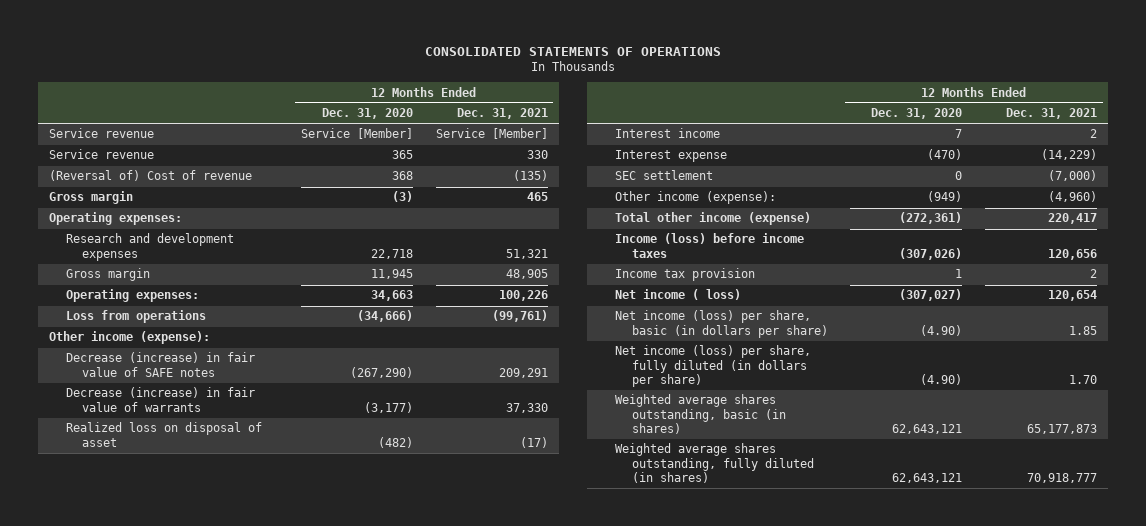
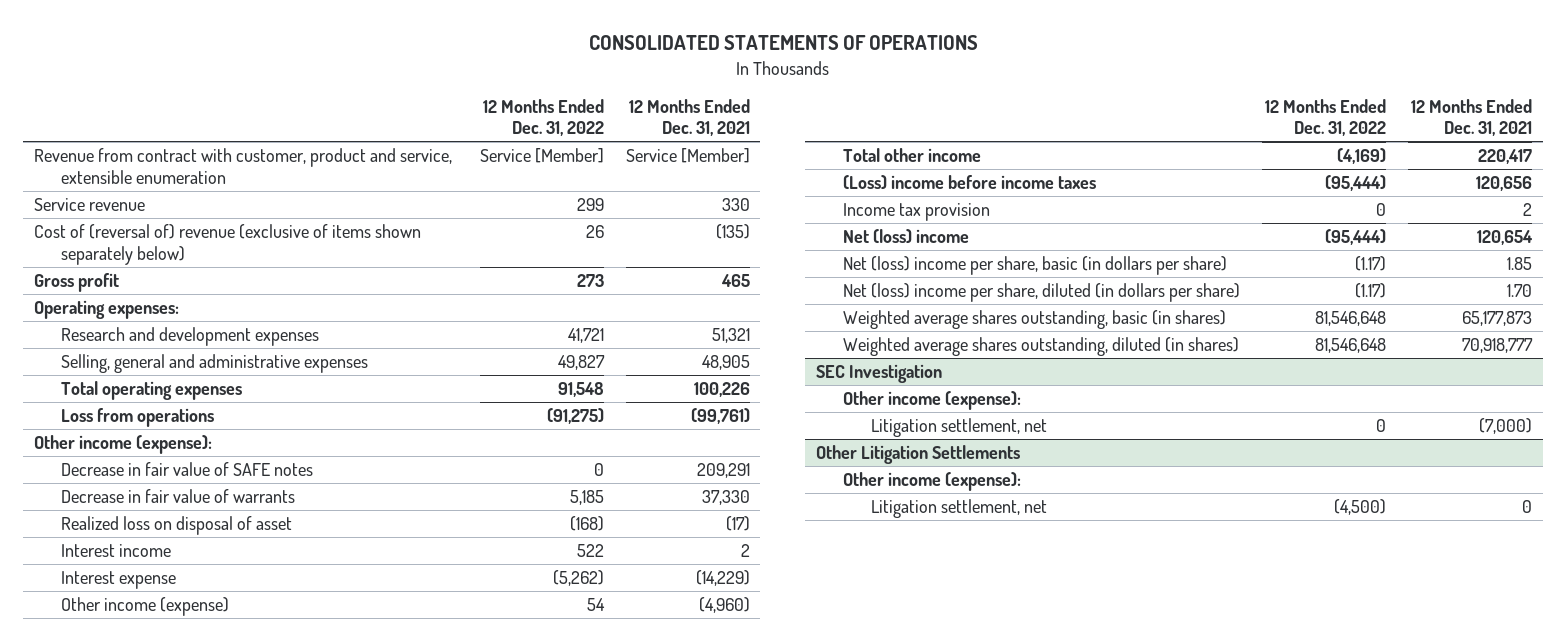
[321,108,413,120] Dec. 31, 2020 -> none
none -> [482,98,604,137] 12 Months Ended Dec. 31, 2022
[49,128,155,139] Service revenue -> [33,148,452,184] Revenue from contract with customer, product and service, extensible enumeration
[49,170,253,182] (Reversal of) Cost of revenue -> [33,224,421,265] Cost of (reversal of) revenue (exclusive of items shown separately below)
[49,191,134,205] Gross margin -> [33,273,119,293] Gross profit
[65,268,150,282] Gross margin -> [60,354,368,374] Selling, general and administrative expenses
[65,289,199,303] Operating expenses: -> [60,381,242,401] Total operating expenses
[65,352,255,377] Decrease (increase) in fair value of SAFE notes -> [60,462,313,477] Decrease in fair value of SAFE notes
[65,387,255,412] Decrease (increase) in fair value of warrants -> [60,489,295,504] Decrease in fair value of warrants
[615,170,714,181] SEC settlement -> none
[615,191,777,205] Other income (expense): -> [60,597,229,617] Other income (expense)
[615,212,812,226] Total other income (expense) -> [843,148,982,163] Total other income
[615,233,805,258] Income (loss) before income taxes -> [843,175,1097,191] (Loss) income before income taxes
[615,289,742,301] Net income ( loss) -> [843,229,970,245] Net (loss) income
[615,310,828,338] Net income (loss) per share, basic (in dollars per share) -> [843,256,1228,276] Net (loss) income per share, basic (in dollars per share)
[615,345,812,387] Net income (loss) per share, fully diluted (in dollars per share) -> [843,283,1241,303] Net (loss) income per share, diluted (in dollars per share)
[615,443,814,483] Weighted average shares outstanding, fully diluted (in shares) -> [843,337,1240,357] Weighted average shares outstanding, diluted (in shares)
none -> [816,364,943,384] SEC Investigation
none -> [843,391,1022,411] Other income (expense):
none -> [870,418,1047,438] Litigation settlement, net
none -> [816,445,1021,465] Other Litigation Settlements
none -> [843,472,1022,492] Other income (expense):
none -> [870,499,1047,519] Litigation settlement, net

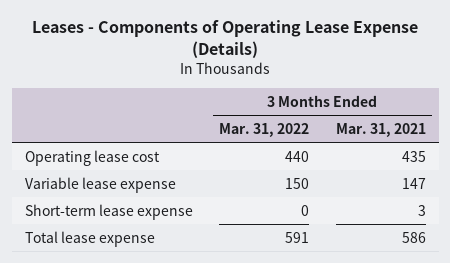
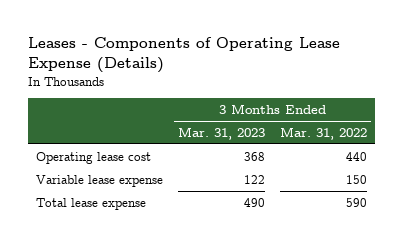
[335,122,426,137] Mar. 31, 2021 -> none
none -> [177,126,265,140] Mar. 31, 2023
[24,203,193,220] Short-term lease expense -> none
[285,231,310,243] 591 -> [346,197,368,207] 590

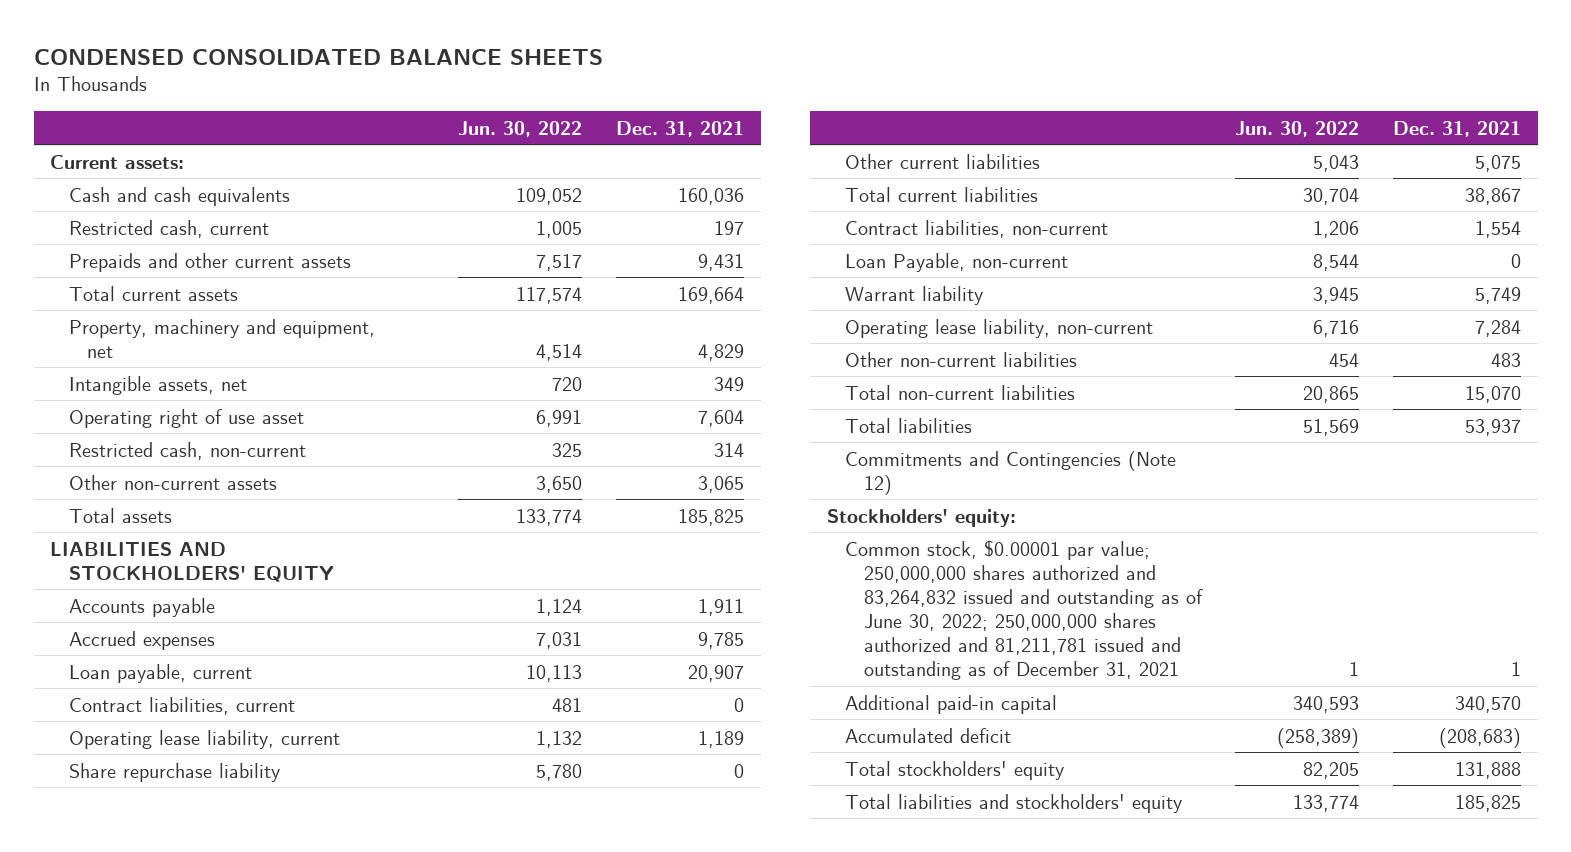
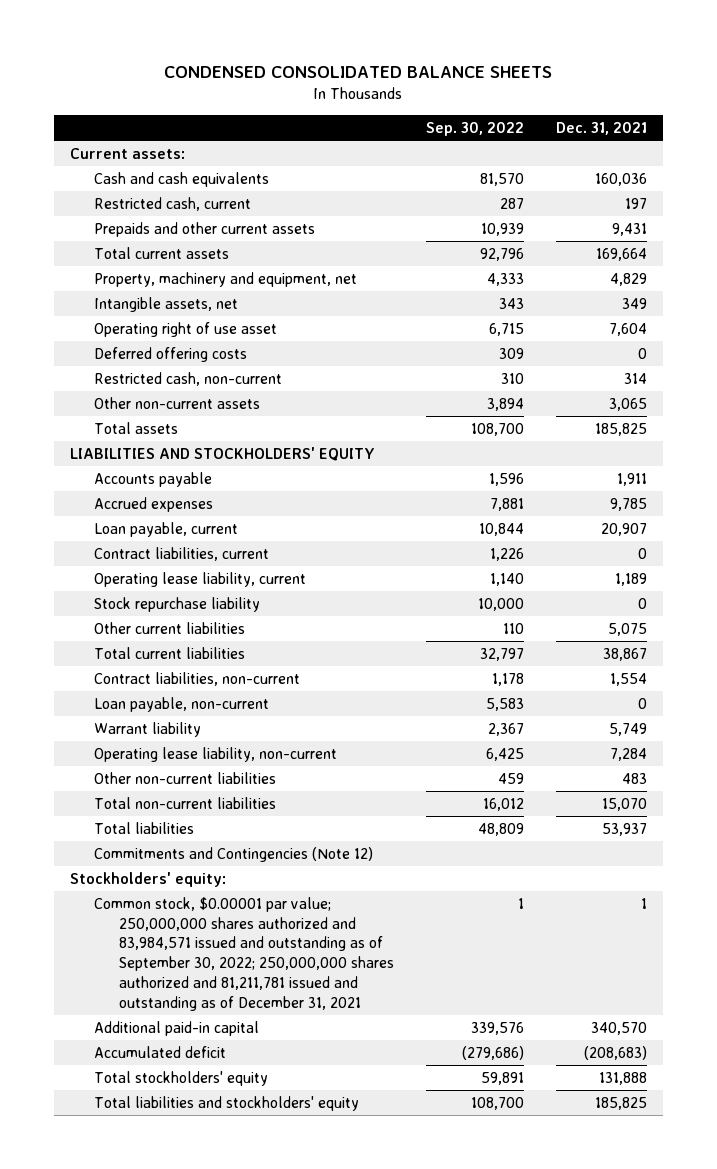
[458,120,583,137] Jun. 30, 2022 -> none
none -> [426,121,525,136] Sep. 30, 2022
none -> [94,346,248,362] Deferred offering costs
[68,762,280,782] Share repurchase liability -> [94,596,261,612] Stock repurchase liability
[845,252,1069,272] Loan Payable, non-current -> [94,696,270,712] Loan payable, non-current
[845,539,1203,681] Common stock, $0.00001 par value; 250,000,000 shares authorized and 83,264,832 issued and outstanding as of June 30, 2022; 250,000,000 shares authorized and 81,211,781 issued and outstanding as of December 31, 2021 -> [94,896,395,1011] Common stock, $0.00001 par value; 250,000,000 shares authorized and 83,984,571 issued and outstanding as of September 30, 2022; 250,000,000 shares authorized and 81,211,781 issued and outstanding as of December 31, 2021

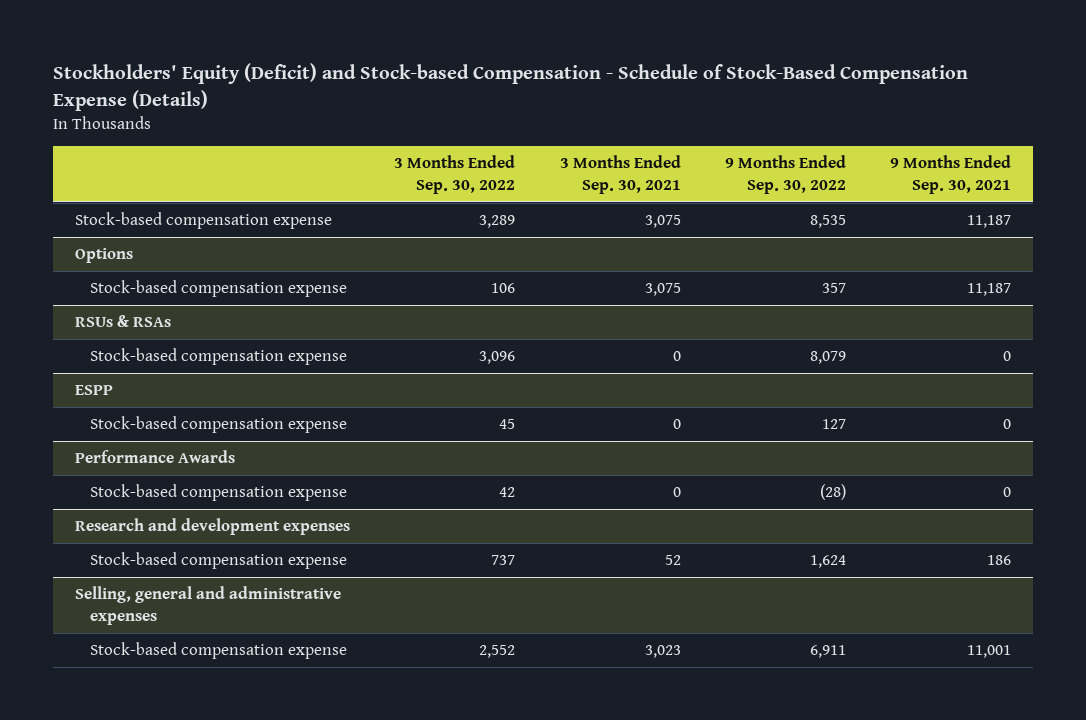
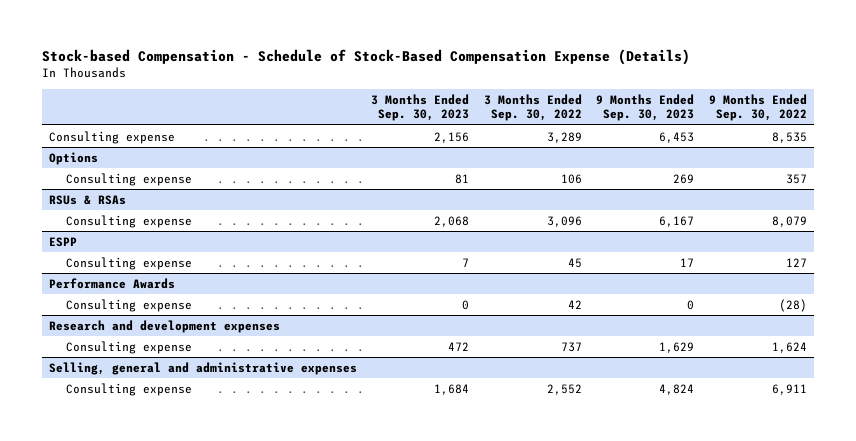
[52,63,968,111] Stockholders' Equity (Deficit) and Stock-based Compensation - Schedule of Stock-Based Compensation Expense (Details) -> [41,48,690,65] Stock-based Compensation - Schedule of Stock-Based Compensation Expense (Details)
[559,155,681,194] 3 Months Ended Sep. 30, 2021 -> none
[890,155,1012,194] 9 Months Ended Sep. 30, 2021 -> none
none -> [371,94,470,122] 3 Months Ended Sep. 30, 2023
none -> [596,94,695,122] 9 Months Ended Sep. 30, 2023
[74,212,332,230] Stock-based compensation expense -> [48,130,175,144] Consulting expense
[89,280,347,298] Stock-based compensation expense -> [66,172,193,186] Consulting expense
[89,348,347,366] Stock-based compensation expense -> [66,214,193,228] Consulting expense
[89,416,347,434] Stock-based compensation expense -> [66,256,193,270] Consulting expense
[89,484,347,502] Stock-based compensation expense -> [66,298,193,312] Consulting expense
[89,552,347,570] Stock-based compensation expense -> [66,340,193,354] Consulting expense
[89,642,347,660] Stock-based compensation expense -> [66,382,193,396] Consulting expense

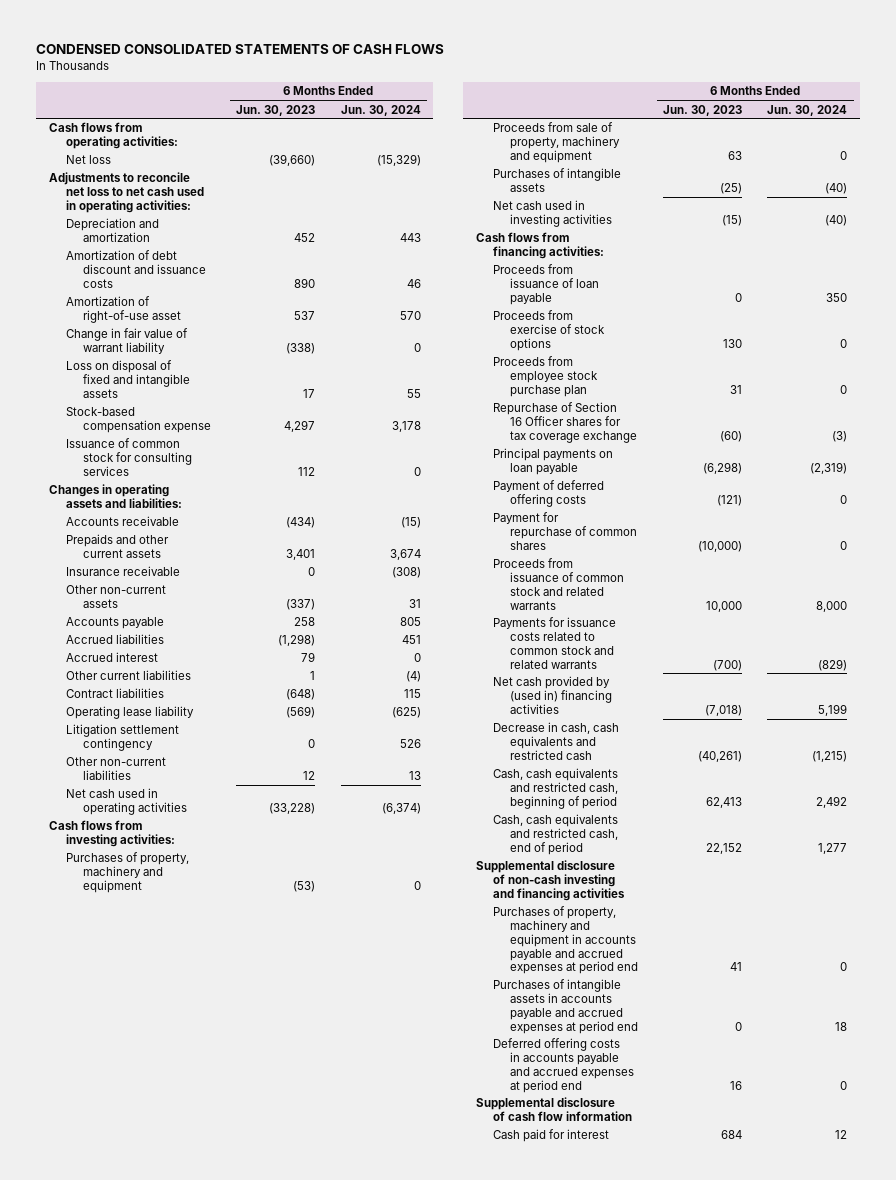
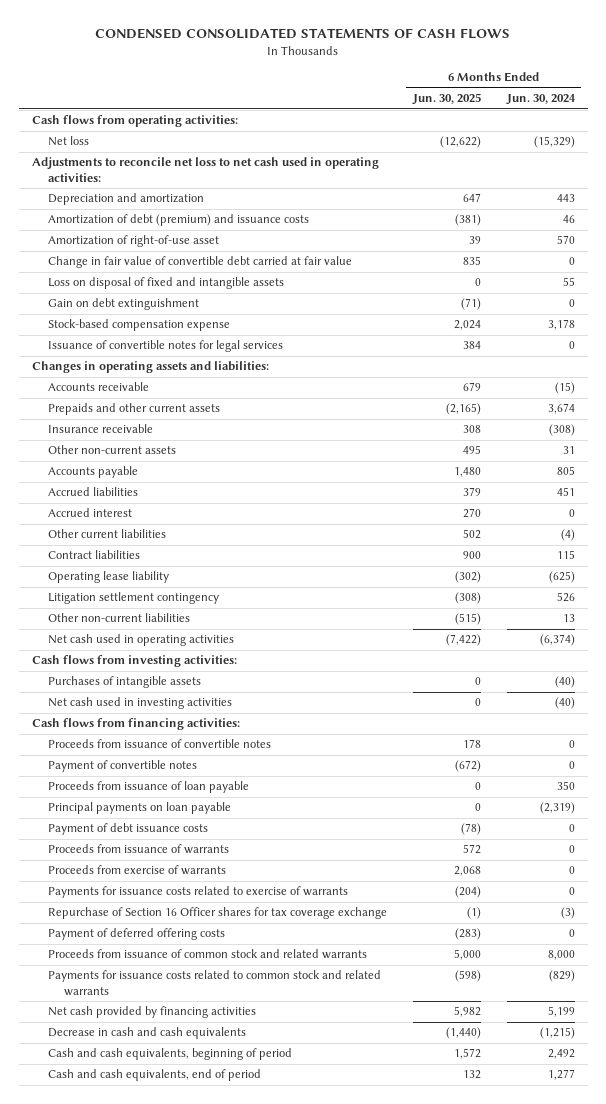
[236,104,316,116] Jun. 30, 2023 -> none
none -> [411,93,481,106] Jun. 30, 2025
[65,250,206,288] Amortization of debt discount and issuance costs -> [47,214,309,227] Amortization of debt (premium) and issuance costs
[65,328,188,355] Change in fair value of warrant liability -> none
none -> [47,256,352,269] Change in fair value of convertible debt carried at fair value
none -> [47,298,199,311] Gain on debt extinguishment
[65,438,192,476] Issuance of common stock for consulting services -> none
none -> [47,340,283,353] Issuance of convertible notes for legal services
[65,852,189,893] Purchases of property, machinery and equipment -> none
[492,122,620,163] Proceeds from sale of property, machinery and equipment -> none
none -> [47,739,271,749] Proceeds from issuance of convertible notes
none -> [47,760,197,773] Payment of convertible notes
[492,310,605,351] Proceeds from exercise of stock options -> none
[492,356,598,397] Proceeds from employee stock purchase plan -> none
none -> [47,823,208,836] Payment of debt issuance costs
none -> [47,844,229,855] Proceeds from issuance of warrants
none -> [47,865,226,876] Proceeds from exercise of warrants
none -> [47,886,348,899] Payments for issuance costs related to exercise of warrants
[492,402,637,443] Repurchase of Section 16 Officer shares for tax coverage exchange -> [47,907,387,920] Repurchase of Section 16 Officer shares for tax coverage exchange
[492,512,637,550] Payment for repurchase of common shares -> none
[475,860,625,901] Supplemental disclosure of non-cash investing and financing activities -> none
[492,906,638,975] Purchases of property, machinery and equipment in accounts payable and accrued expenses at period end -> none
[492,979,638,1034] Purchases of intangible assets in accounts payable and accrued expenses at period end -> none
[492,1038,634,1093] Deferred offering costs in accounts payable and accrued expenses at period end -> none
[475,1097,632,1122] Supplemental disclosure of cash flow information -> none
[492,1129,609,1143] Cash paid for interest -> none
[492,676,612,714] Net cash provided by (used in) financing activities -> [47,1006,256,1019] Net cash provided by financing activities
[492,722,619,760] Decrease in cash, cash equivalents and restricted cash -> [47,1027,246,1040] Decrease in cash and cash equivalents
[492,768,618,809] Cash, cash equivalents and restricted cash, beginning of period -> [47,1048,292,1061] Cash and cash equivalents, beginning of period
[492,814,618,855] Cash, cash equivalents and restricted cash, end of period -> [47,1069,261,1082] Cash and cash equivalents, end of period

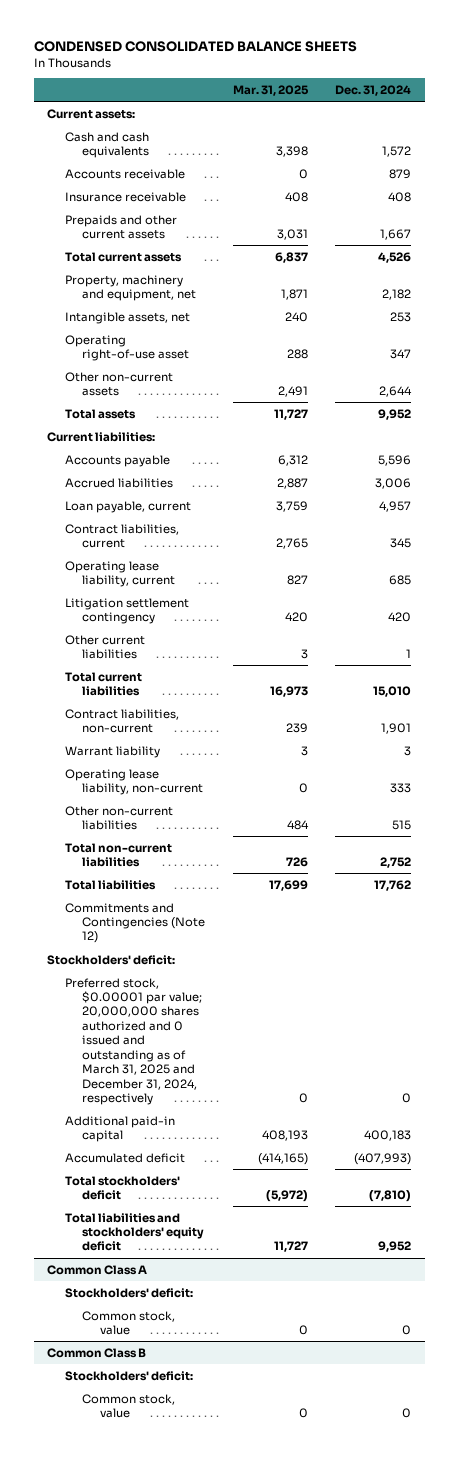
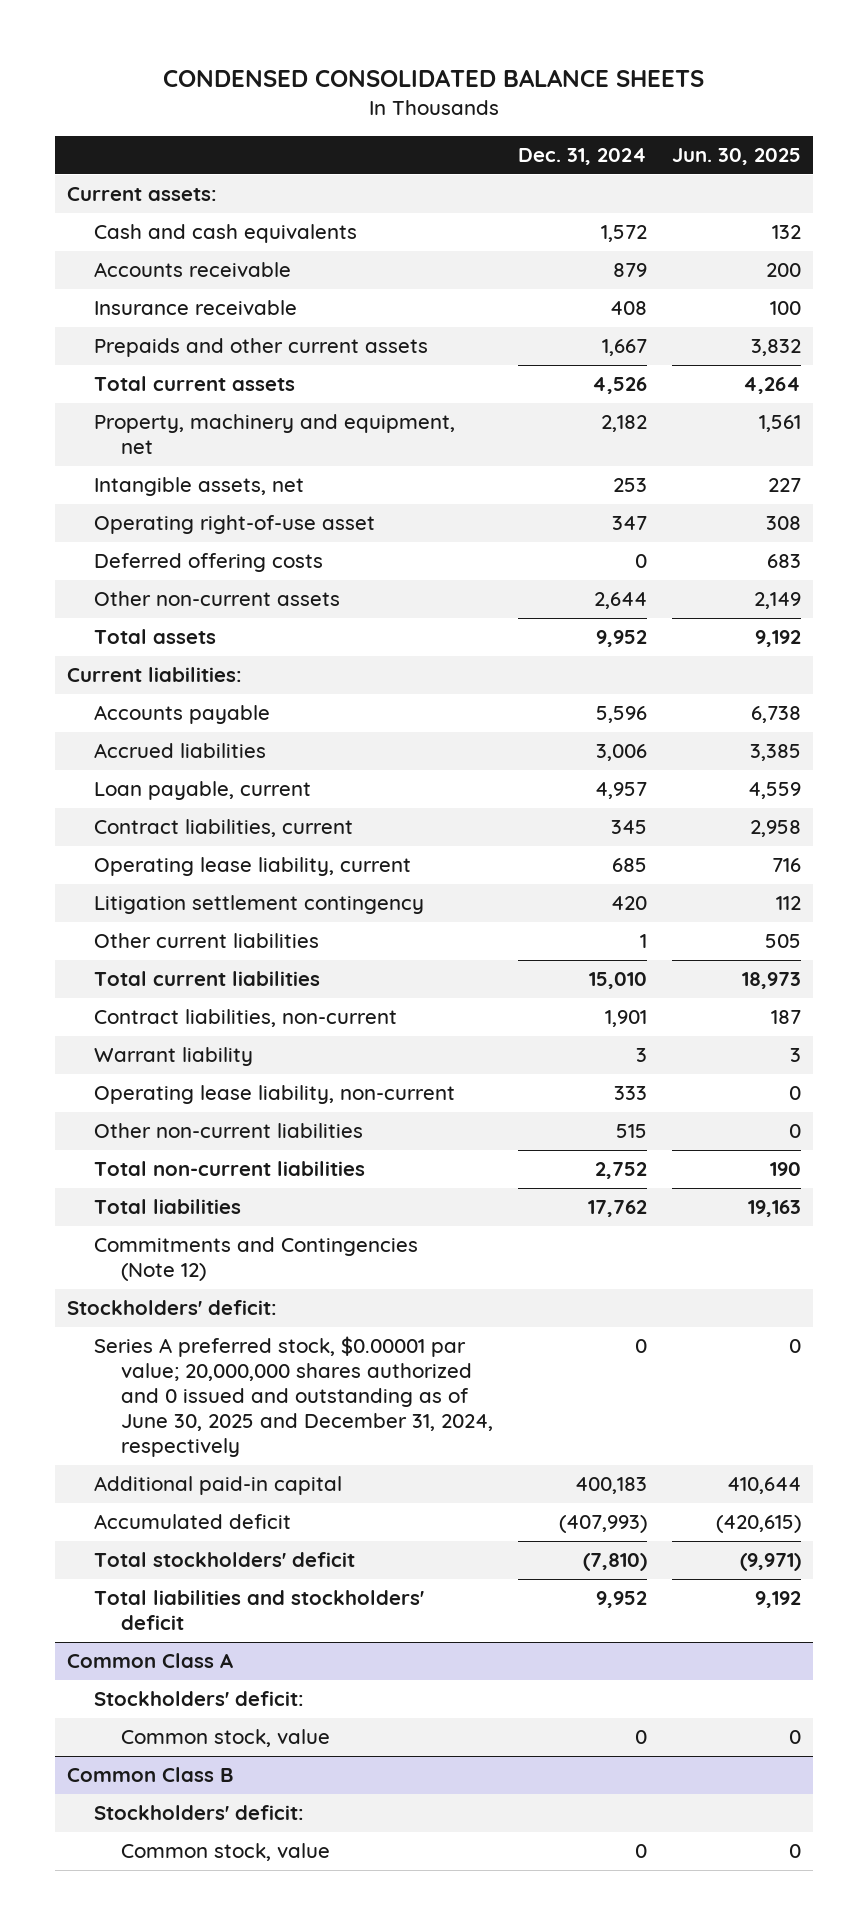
[232,84,309,96] Mar. 31, 2025 -> none
none -> [672,148,802,166] Jun. 30, 2025
none -> [94,553,324,573] Deferred offering costs
[64,977,203,1105] Preferred stock, $0.00001 par value; 20,000,000 shares authorized and 0 issued and outstanding as of March 31, 2025 and December 31, 2024, respectively -> [94,1336,494,1457] Series A preferred stock, $0.00001 par value; 20,000,000 shares authorized and 0 issued and outstanding as of June 30, 2025 and December 31, 2024, respectively
[64,1212,205,1252] Total liabilities and stockholders' equity deficit -> [94,1590,425,1631] Total liabilities and stockholders' deficit

